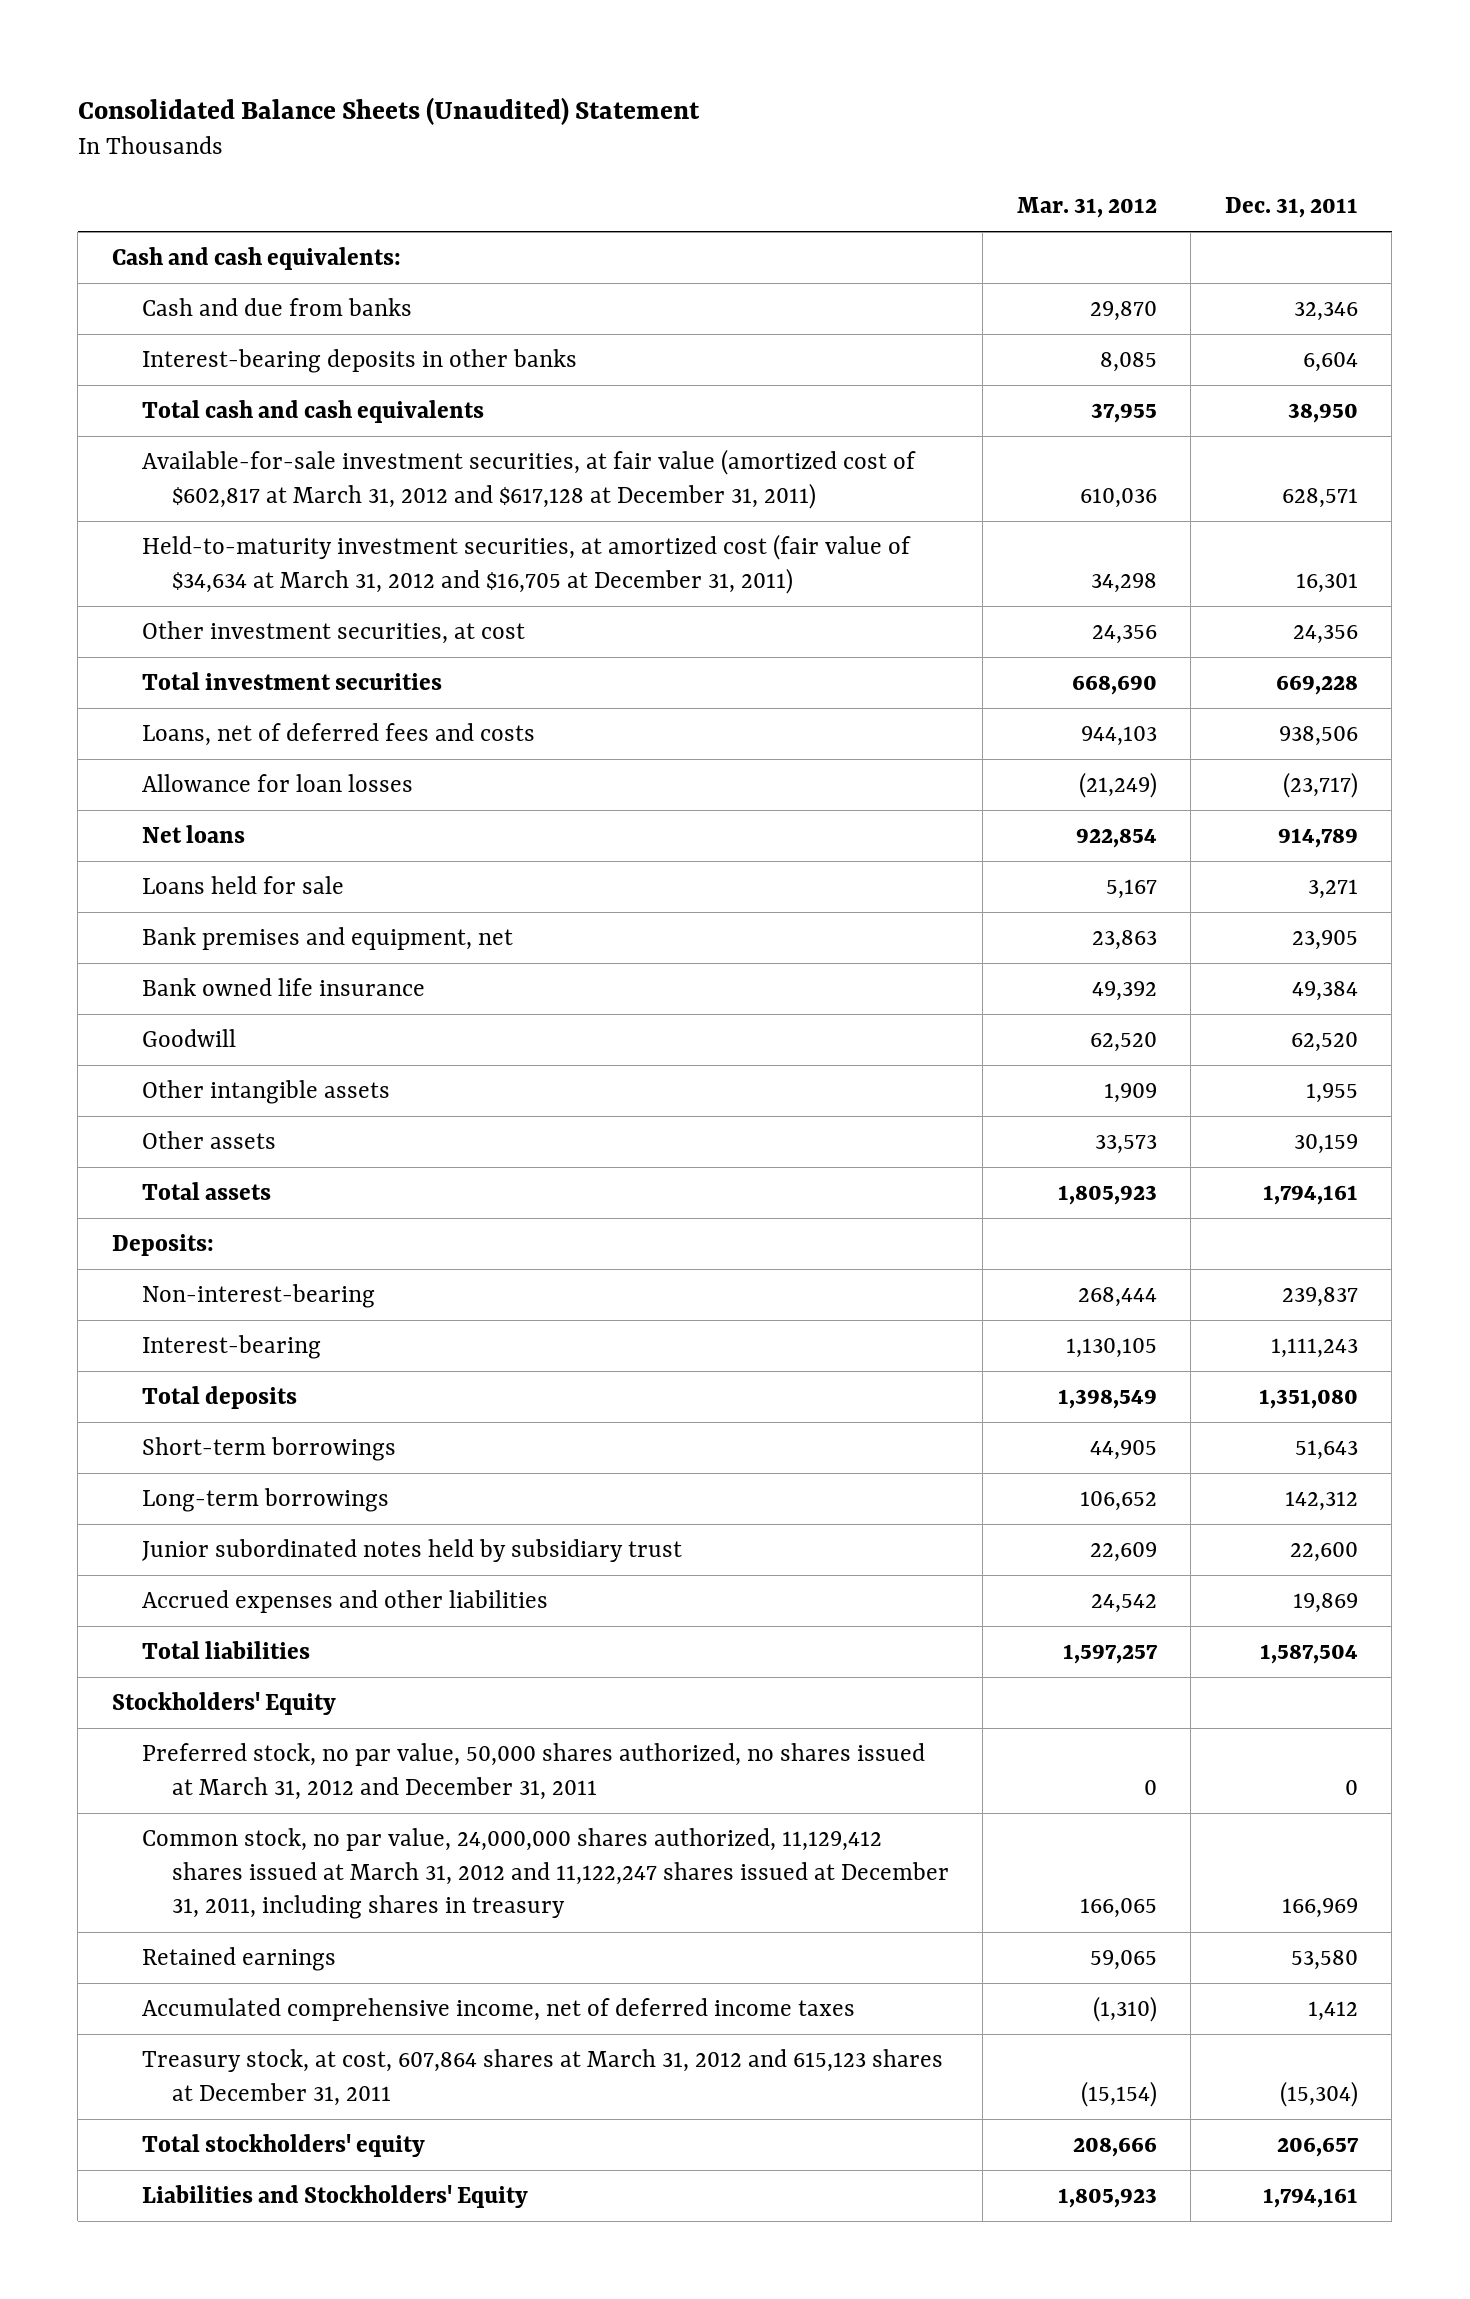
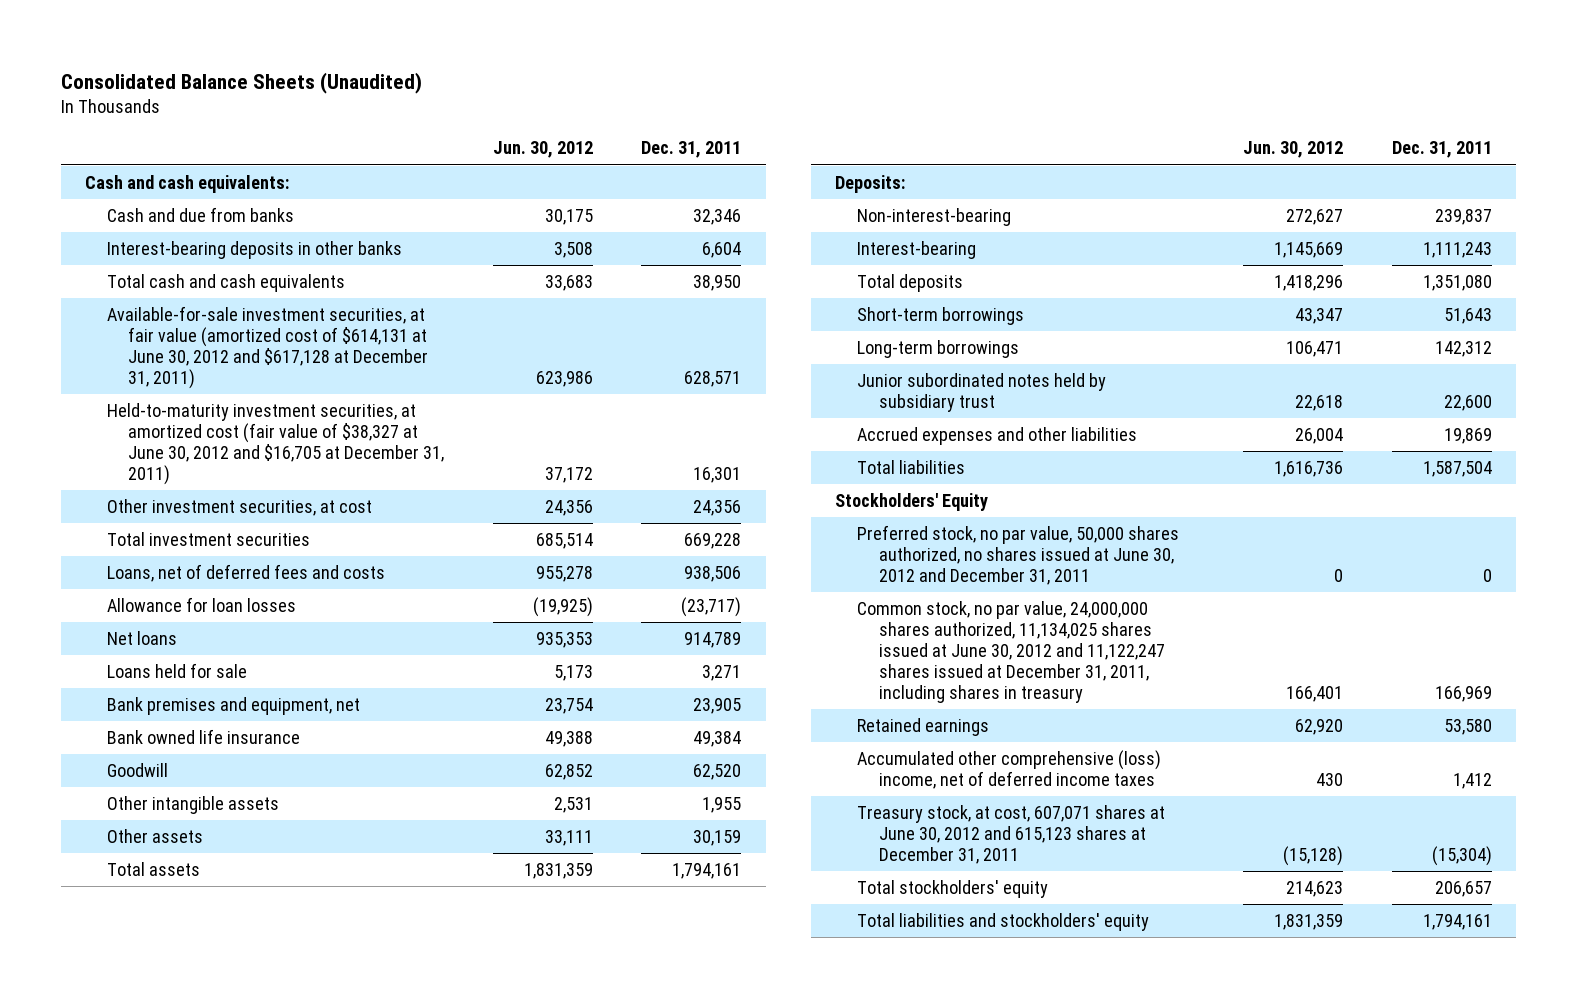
[77,96,700,125] Consolidated Balance Sheets (Unaudited) Statement -> [60,71,422,94] Consolidated Balance Sheets (Unaudited)
[1016,197,1157,219] Mar. 31, 2012 -> none
none -> [492,141,593,159] Jun. 30, 2012
[141,449,916,509] Available-for-sale investment securities, at fair value (amortized cost of $602,817 at March 31, 2012 and $617,128 at December 31, 2011) -> [106,306,429,389] Available-for-sale investment securities, at fair value (amortized cost of $614,131 at June 30, 2012 and $617,128 at December 31, 2011)
[141,534,911,594] Held-to-maturity investment securities, at amortized cost (fair value of $34,634 at March 31, 2012 and $16,705 at December 31, 2011) -> [106,403,445,485] Held-to-maturity investment securities, at amortized cost (fair value of $38,327 at June 30, 2012 and $16,705 at December 31, 2011)
[141,1743,925,1800] Preferred stock, no par value, 50,000 shares authorized, no shares issued at March 31, 2012 and December 31, 2011 -> [857,525,1180,585] Preferred stock, no par value, 50,000 shares authorized, no shares issued at June 30, 2012 and December 31, 2011
[141,1828,949,1920] Common stock, no par value, 24,000,000 shares authorized, 11,129,412 shares issued at March 31, 2012 and 11,122,247 shares issued at December 31, 2011, including shares in treasury -> [857,601,1165,703] Common stock, no par value, 24,000,000 shares authorized, 11,134,025 shares issued at June 30, 2012 and 11,122,247 shares issued at December 31, 2011, including shares in treasury
[141,1998,855,2022] Accumulated comprehensive income, net of deferred income taxes -> [857,750,1162,789] Accumulated other comprehensive (loss) income, net of deferred income taxes
[141,2049,943,2106] Treasury stock, at cost, 607,864 shares at March 31, 2012 and 615,123 shares at December 31, 2011 -> [857,805,1166,864] Treasury stock, at cost, 607,071 shares at June 30, 2012 and 615,123 shares at December 31, 2011
[141,2185,528,2209] Liabilities and Stockholders' Equity -> [857,913,1150,932] Total liabilities and stockholders' equity

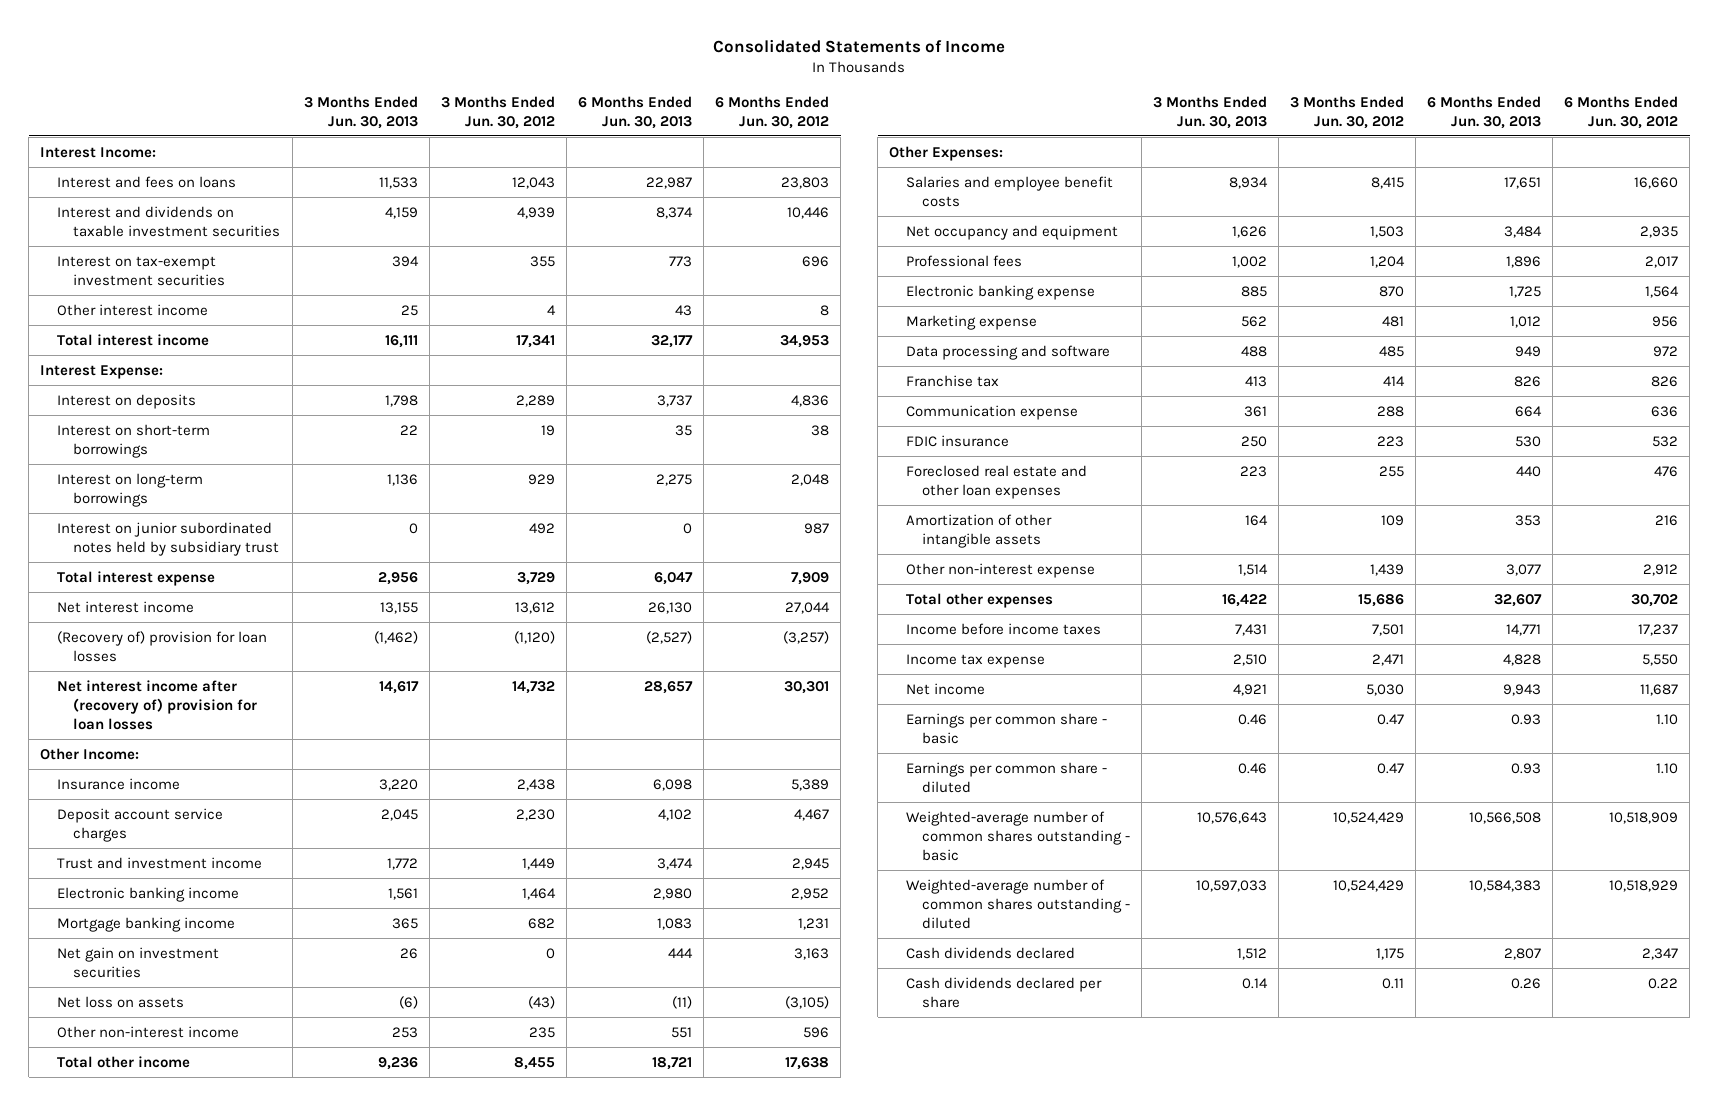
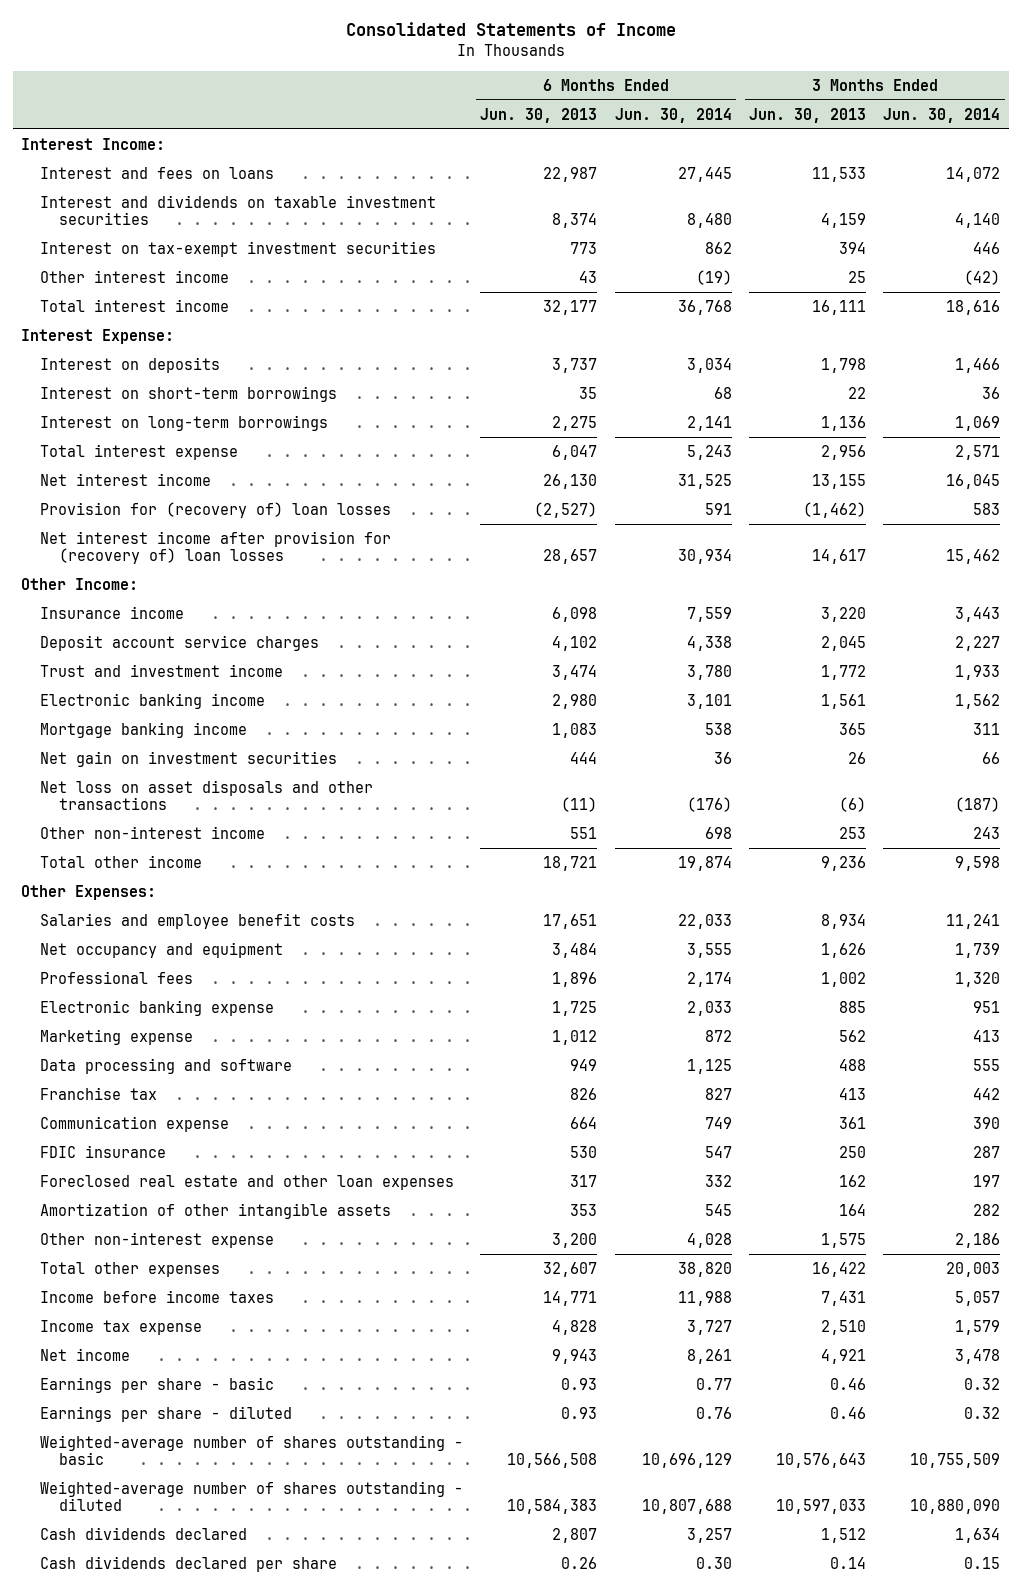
[441,95,556,129] 3 Months Ended Jun. 30, 2012 -> none
[715,95,830,129] 6 Months Ended Jun. 30, 2012 -> none
none -> [614,107,732,123] Jun. 30, 2014
none -> [883,107,1001,123] Jun. 30, 2014
[56,521,279,556] Interest on junior subordinated notes held by subsidiary trust -> none
[56,630,267,662] (Recovery of) provision for loan losses -> [40,501,392,518] Provision for (recovery of) loan losses
[56,679,257,730] Net interest income after (recovery of) provision for loan losses -> [40,530,392,565] Net interest income after provision for (recovery of) loan losses
[56,995,184,1008] Net loss on assets -> [40,779,374,811] Net loss on asset disposals and other transactions
[1240,465,1268,477] 223 -> [839,1174,867,1187] 162
[1516,465,1542,477] 440 -> [570,1174,598,1187] 317
[1238,563,1269,576] 1,514 -> [821,1232,867,1248] 1,575
[1506,563,1542,576] 3,077 -> [552,1232,598,1248] 3,200
[905,712,1107,744] Earnings per common share - basic -> [40,1376,275,1393] Earnings per share - basic
[905,761,1107,793] Earnings per common share - diluted -> [40,1405,293,1422] Earnings per share - diluted
[905,810,1130,861] Weighted-average number of common shares outstanding - basic -> [40,1434,464,1466] Weighted-average number of shares outstanding - basic
[905,878,1130,929] Weighted-average number of common shares outstanding - diluted -> [40,1480,464,1512] Weighted-average number of shares outstanding - diluted

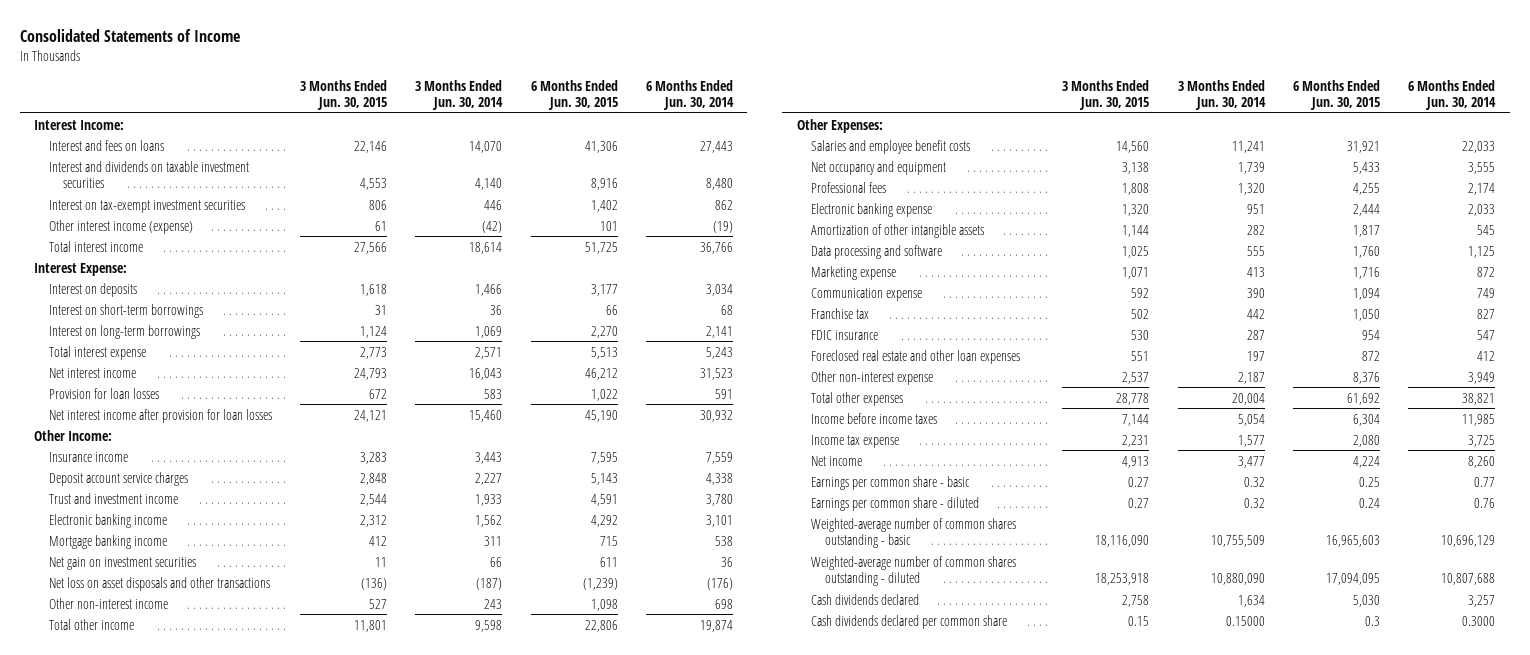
[480,107,598,123] Jun. 30, 2013 -> none
[749,107,867,123] Jun. 30, 2013 -> none
none -> [300,79,388,111] 3 Months Ended Jun. 30, 2015
none -> [530,79,618,111] 6 Months Ended Jun. 30, 2015
[677,166,732,182] 27,445 -> [700,140,734,153] 27,443
[946,166,1001,182] 14,072 -> [469,140,503,153] 14,070
[40,269,230,283] Other interest income -> [48,219,193,234] Other interest income (expense)
[677,299,732,315] 36,768 -> [700,241,734,254] 36,766
[946,299,1001,315] 18,616 -> [469,241,503,254] 18,614
[677,473,732,489] 31,525 -> [700,367,734,380] 31,523
[946,473,1001,489] 16,045 -> [469,367,503,380] 16,043
[40,501,392,518] Provision for (recovery of) loan losses -> [48,387,159,399] Provision for loan losses
[40,530,392,565] Net interest income after provision for (recovery of) loan losses -> [48,408,272,423] Net interest income after provision for loan losses
[677,549,732,565] 30,934 -> [700,409,734,422] 30,932
[946,549,1001,565] 15,462 -> [469,409,503,422] 15,460
[40,1202,392,1219] Amortization of other intangible assets -> [811,223,985,238] Amortization of other intangible assets
[40,1028,194,1045] Marketing expense -> [811,265,897,280] Marketing expense
[40,1086,158,1100] Franchise tax -> [811,307,870,319] Franchise tax
[704,1174,732,1187] 332 -> [1477,350,1496,361] 412
[686,1232,732,1248] 4,028 -> [1468,371,1496,384] 3,949
[955,1232,1001,1248] 2,186 -> [1237,371,1265,384] 2,187
[677,1261,732,1277] 38,820 -> [1462,392,1496,405] 38,821
[946,1261,1001,1277] 20,003 -> [1231,392,1265,405] 20,004
[677,1290,732,1306] 11,988 -> [1462,413,1496,426] 11,985
[955,1290,1001,1306] 5,057 -> [1237,413,1265,426] 5,054
[686,1319,732,1335] 3,727 -> [1468,434,1496,447] 3,725
[955,1319,1001,1335] 1,579 -> [1237,434,1265,447] 1,577
[686,1348,732,1364] 8,261 -> [1468,455,1496,468] 8,260
[955,1348,1001,1364] 3,478 -> [1237,455,1265,468] 3,477
[40,1376,275,1393] Earnings per share - basic -> [811,475,971,490] Earnings per common share - basic
[40,1405,293,1422] Earnings per share - diluted -> [811,496,980,511] Earnings per common share - diluted
[40,1434,464,1466] Weighted-average number of shares outstanding - basic -> [811,517,1017,549] Weighted-average number of common shares outstanding - basic
[40,1480,464,1512] Weighted-average number of shares outstanding - diluted -> [811,555,1017,587] Weighted-average number of common shares outstanding - diluted
[40,1555,338,1572] Cash dividends declared per share -> [811,614,1008,629] Cash dividends declared per common share
[695,1556,732,1569] 0.30 -> [1462,615,1496,626] 0.3000
[964,1556,1001,1569] 0.15 -> [1225,615,1265,626] 0.15000

